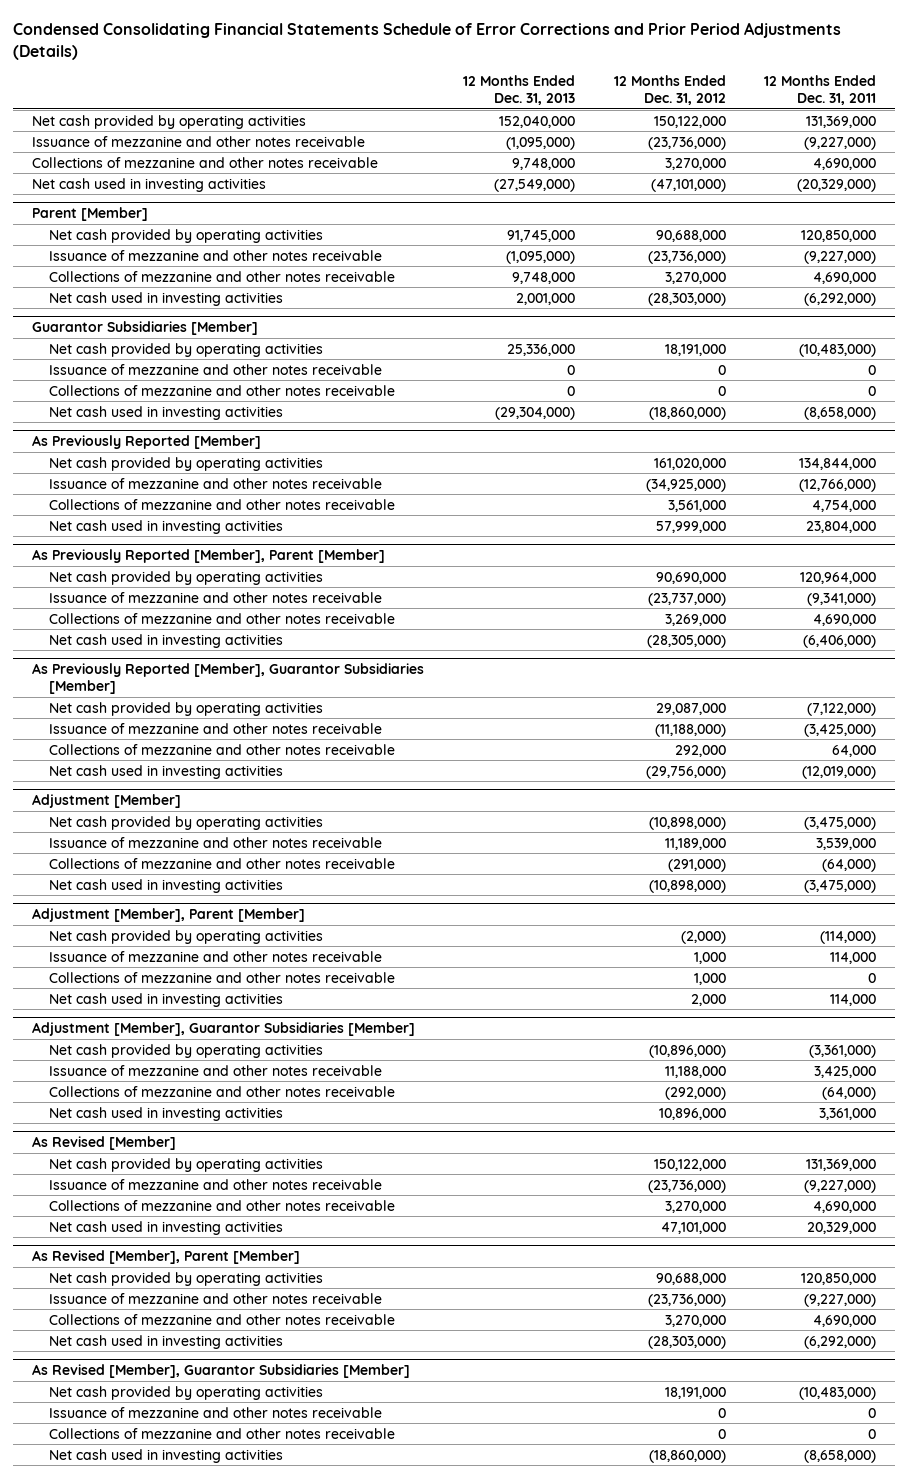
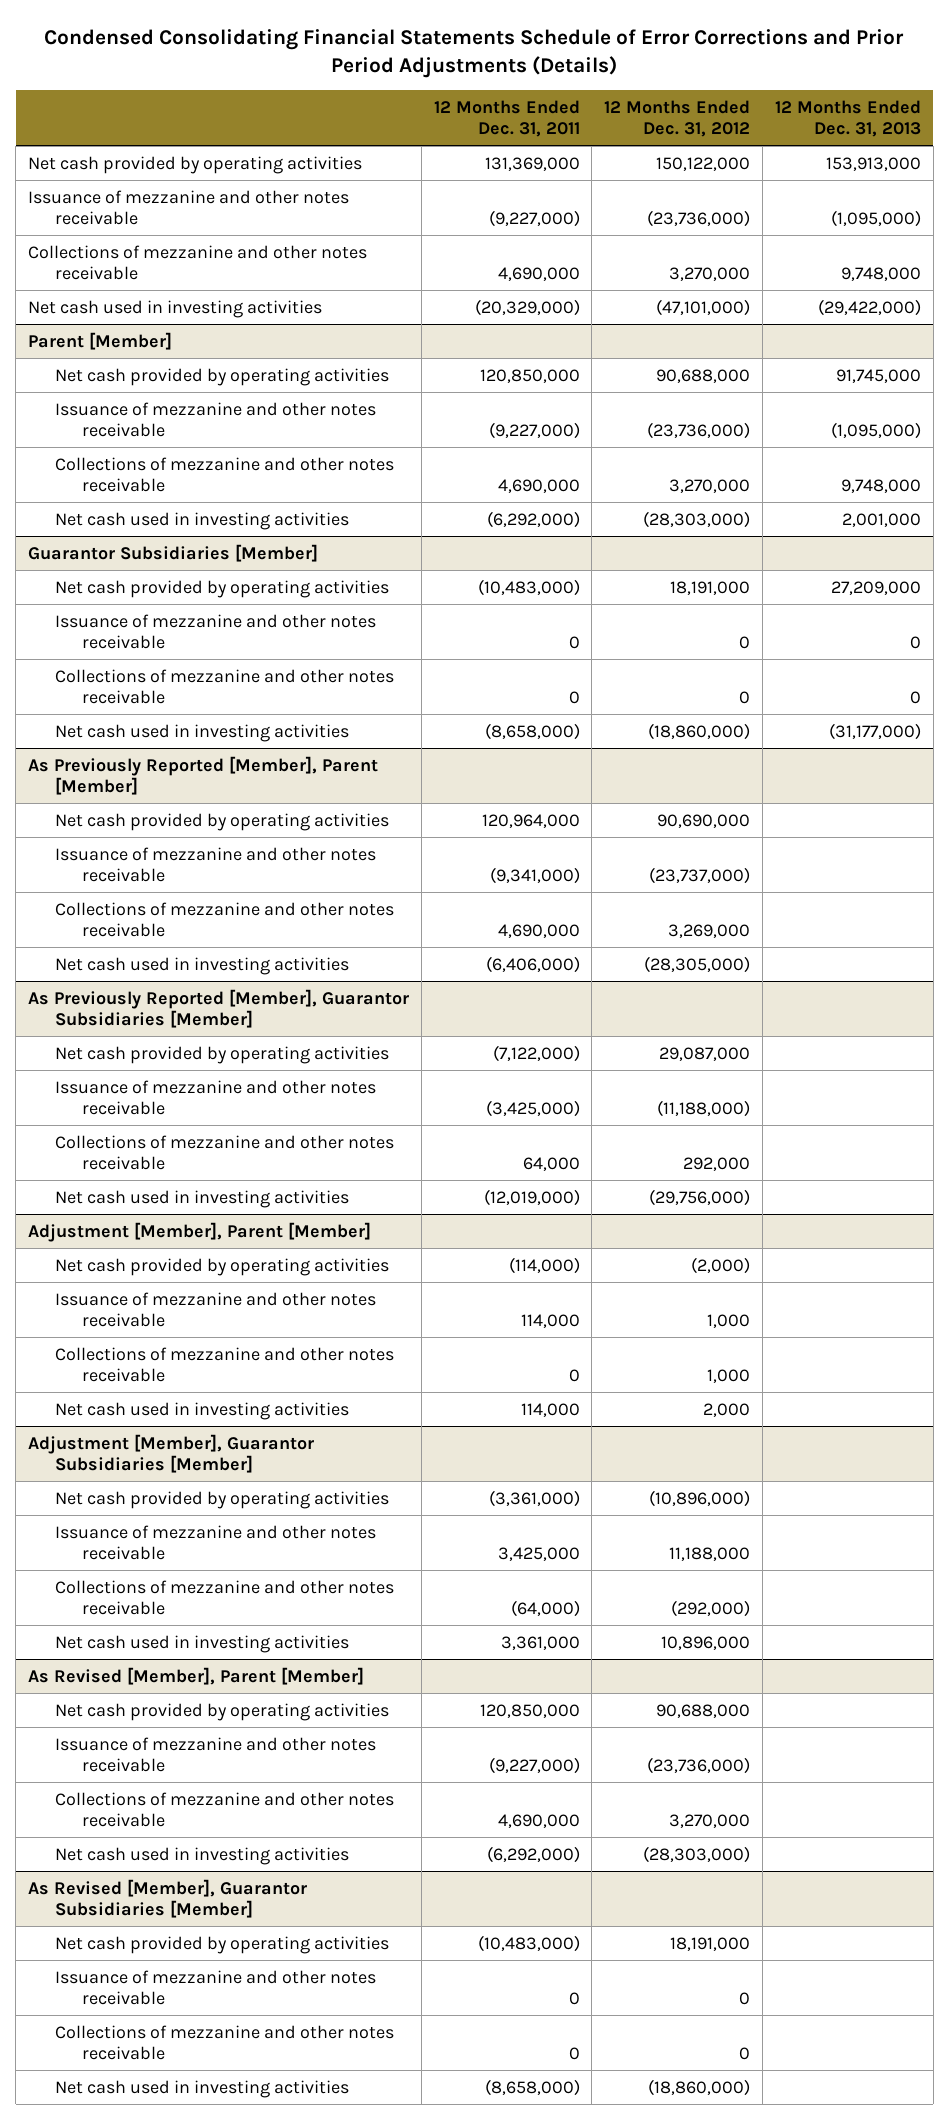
[499,115,576,128] 152,040,000 -> [825,156,921,171] 153,913,000
[494,178,576,192] (27,549,000) -> [817,298,921,316] (29,422,000)
[507,343,576,356] 25,336,000 -> [830,580,921,595] 27,209,000
[32,435,262,450] As Previously Reported [Member] -> none
[49,456,324,471] Net cash provided by operating activities -> none
[49,477,383,489] Issuance of mezzanine and other notes receivable -> none
[49,498,396,510] Collections of mezzanine and other notes receivable -> none
[49,519,284,534] Net cash used in investing activities -> none
[495,406,576,420] (29,304,000) -> [828,722,921,740] (31,177,000)
[32,794,182,809] Adjustment [Member] -> none
[49,815,324,830] Net cash provided by operating activities -> none
[49,836,383,848] Issuance of mezzanine and other notes receivable -> none
[49,857,396,869] Collections of mezzanine and other notes receivable -> none
[49,878,284,893] Net cash used in investing activities -> none
[32,1136,177,1151] As Revised [Member] -> none
[49,1157,324,1172] Net cash provided by operating activities -> none
[49,1178,383,1190] Issuance of mezzanine and other notes receivable -> none
[49,1199,396,1211] Collections of mezzanine and other notes receivable -> none
[49,1220,284,1235] Net cash used in investing activities -> none

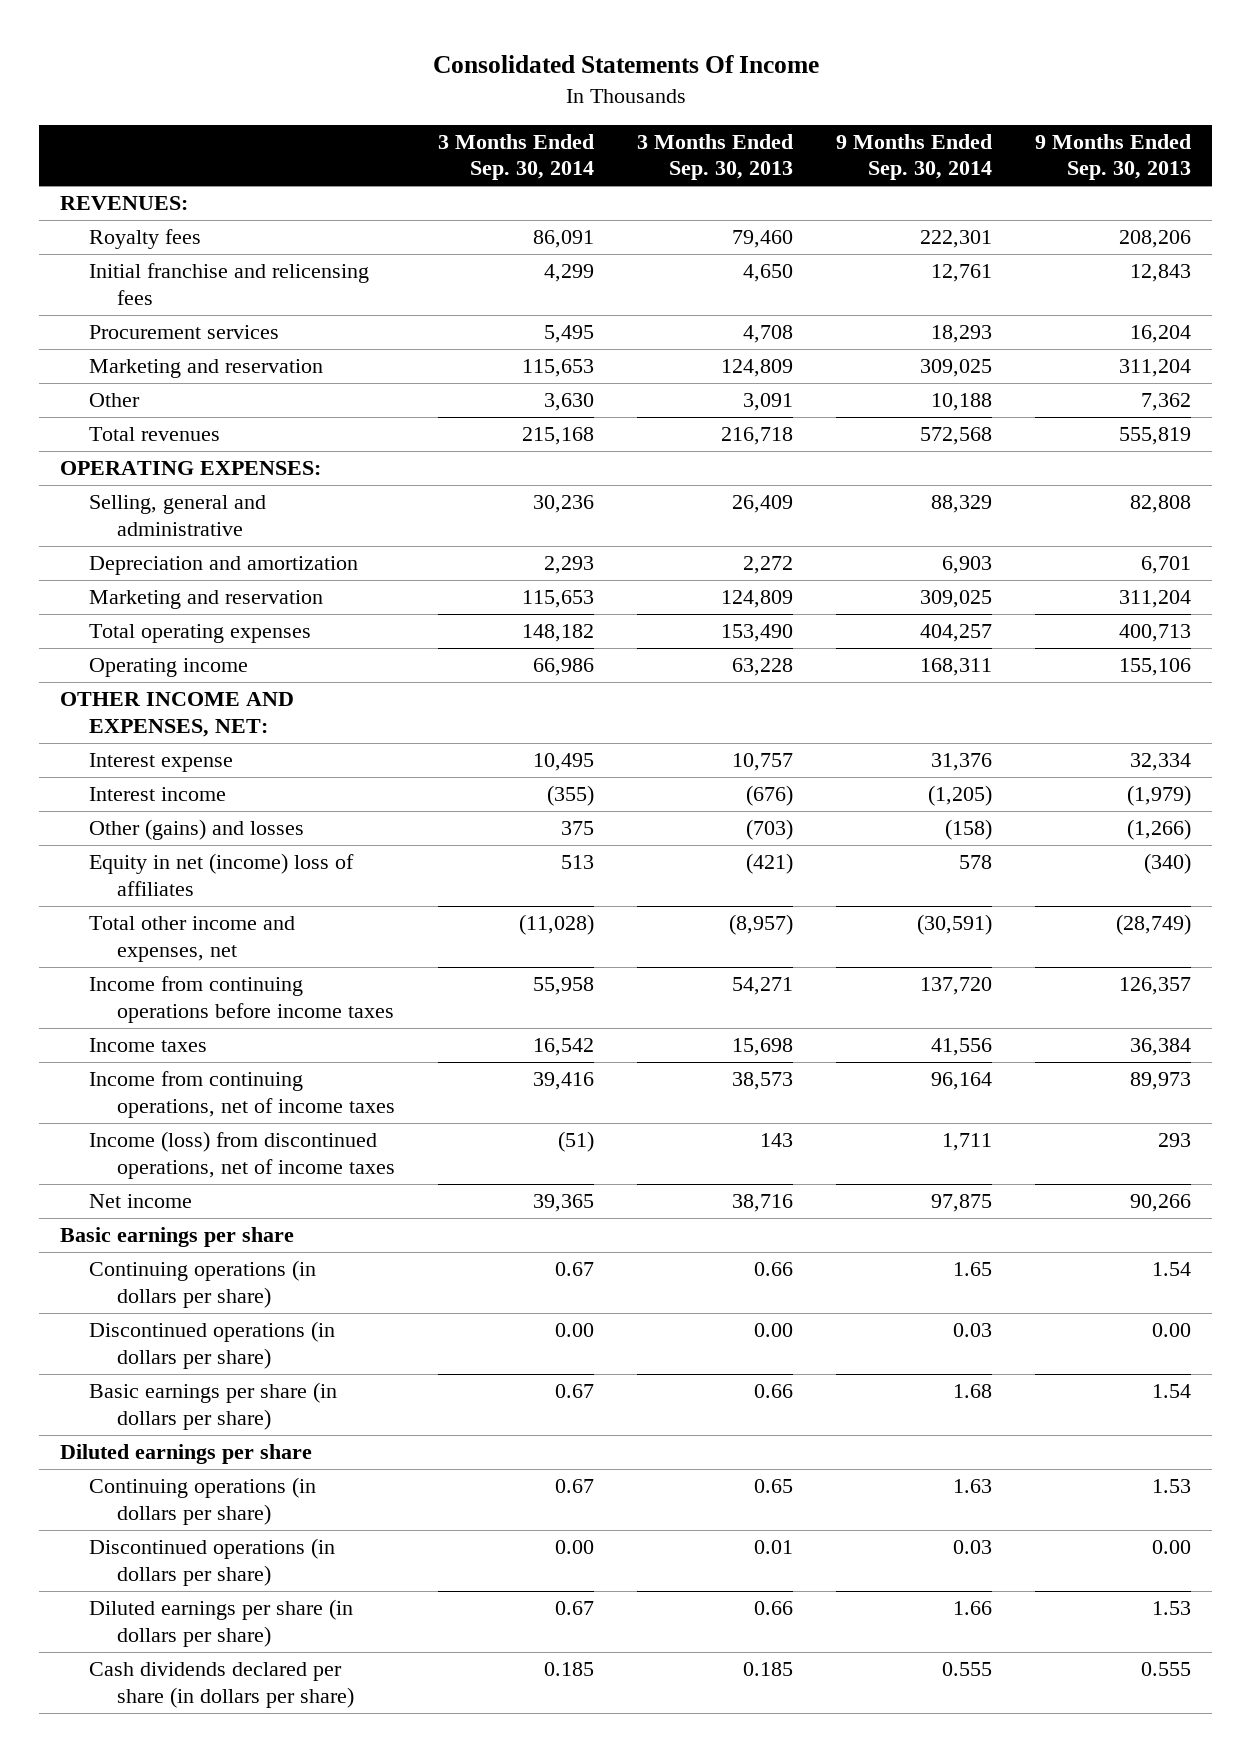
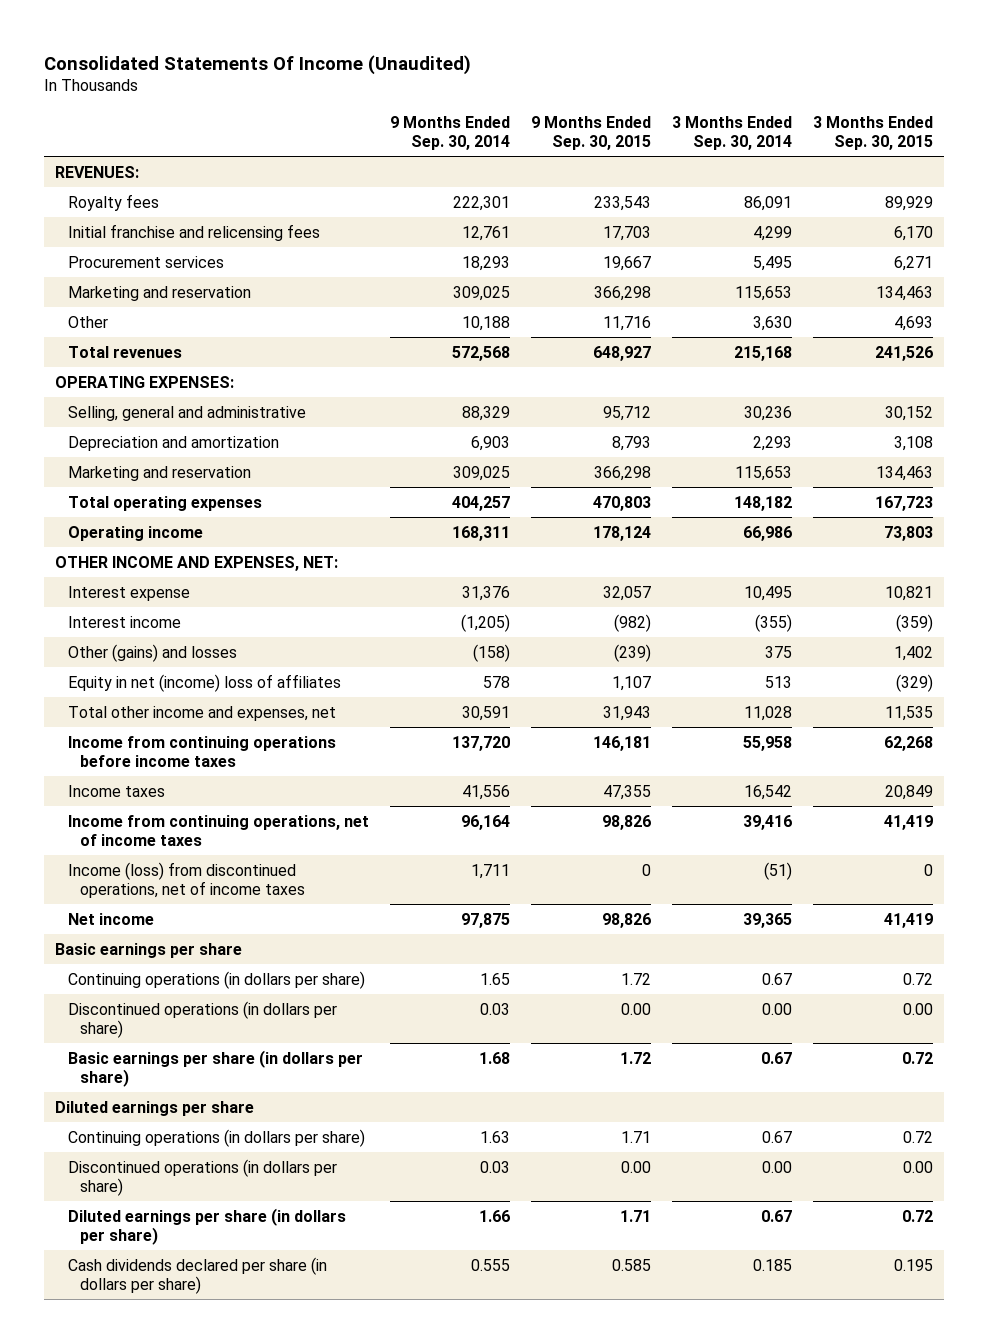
[432,54,819,73] Consolidated Statements Of Income -> [44,54,472,75] Consolidated Statements Of Income (Unaudited)
[637,133,794,181] 3 Months Ended Sep. 30, 2013 -> none
[1034,133,1191,181] 9 Months Ended Sep. 30, 2013 -> none
none -> [530,116,651,151] 9 Months Ended Sep. 30, 2015
none -> [813,116,934,151] 3 Months Ended Sep. 30, 2015
[519,914,595,936] (11,028) -> [743,705,792,721] 11,028
[917,914,993,936] (30,591) -> [461,705,510,721] 30,591

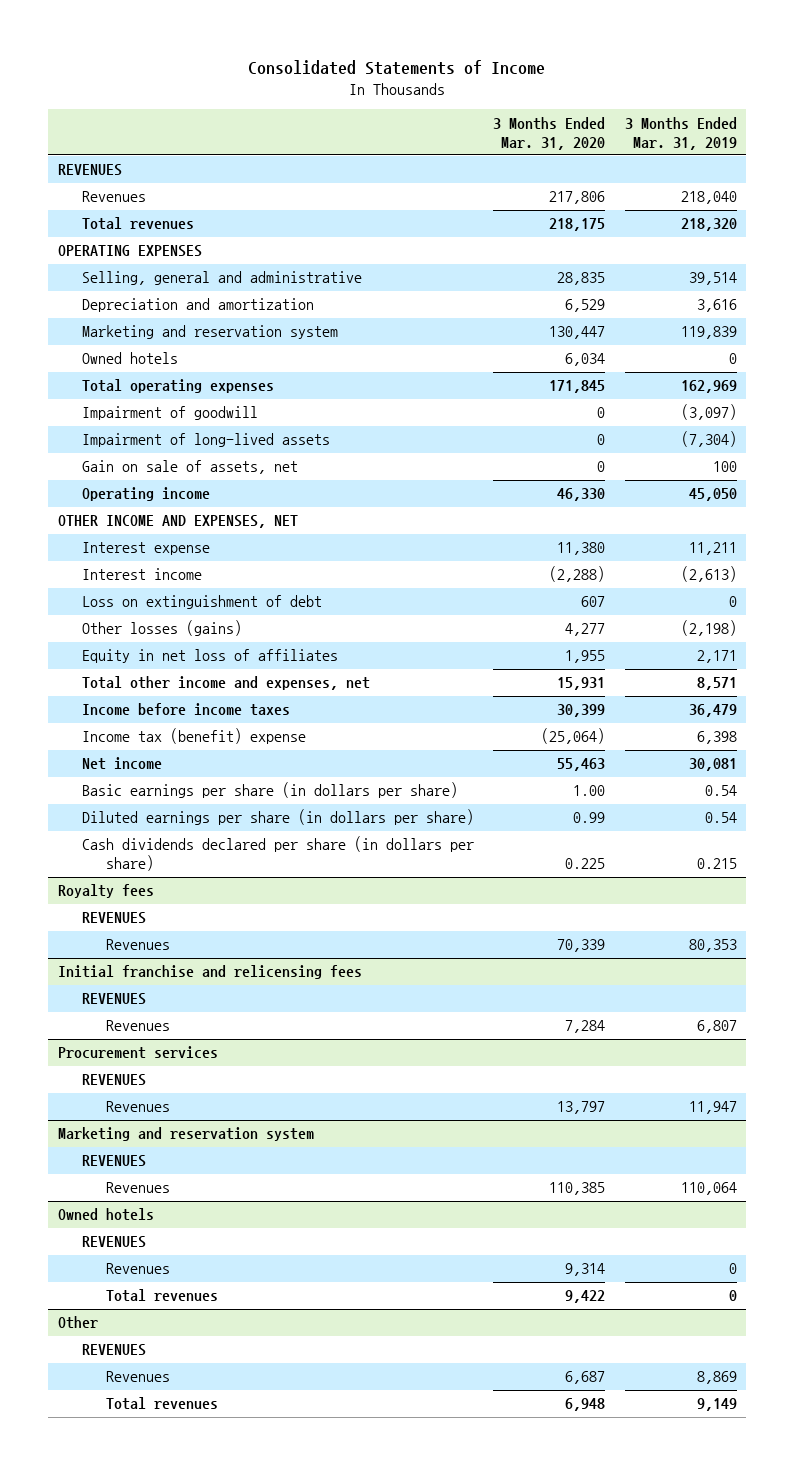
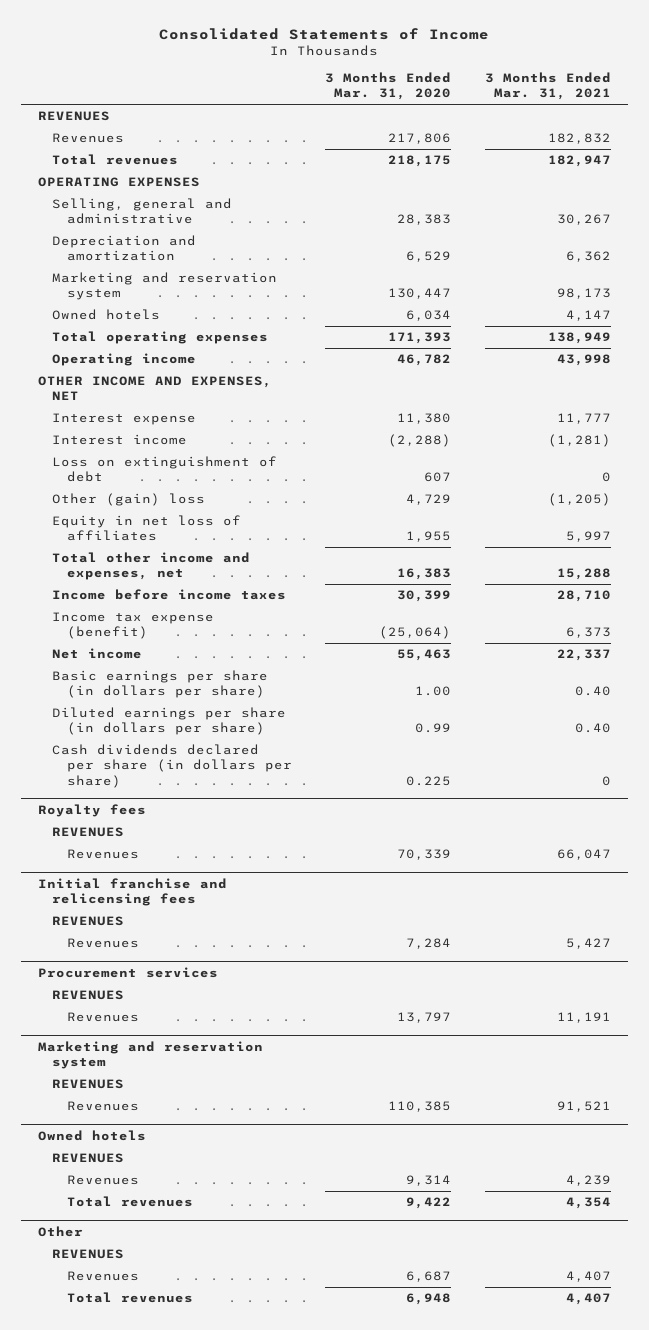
[624,116,737,150] 3 Months Ended Mar. 31, 2019 -> none
none -> [484,72,611,101] 3 Months Ended Mar. 31, 2021
[557,272,606,286] 28,835 -> [397,214,452,226] 28,383
[81,406,258,421] Impairment of goodwill -> none
[81,433,330,448] Impairment of long-lived assets -> none
[81,460,298,475] Gain on sale of assets, net -> none
[549,380,606,394] 171,845 -> [388,332,452,345] 171,393
[557,488,606,502] 46,330 -> [397,354,452,367] 46,782
[81,620,242,637] Other losses (gains) -> [52,493,206,507] Other (gain) loss
[565,623,606,637] 4,277 -> [406,494,452,506] 4,729
[557,677,606,691] 15,931 -> [397,568,452,581] 16,383
[81,728,306,745] Income tax (benefit) expense -> [52,612,215,640] Income tax expense (benefit)

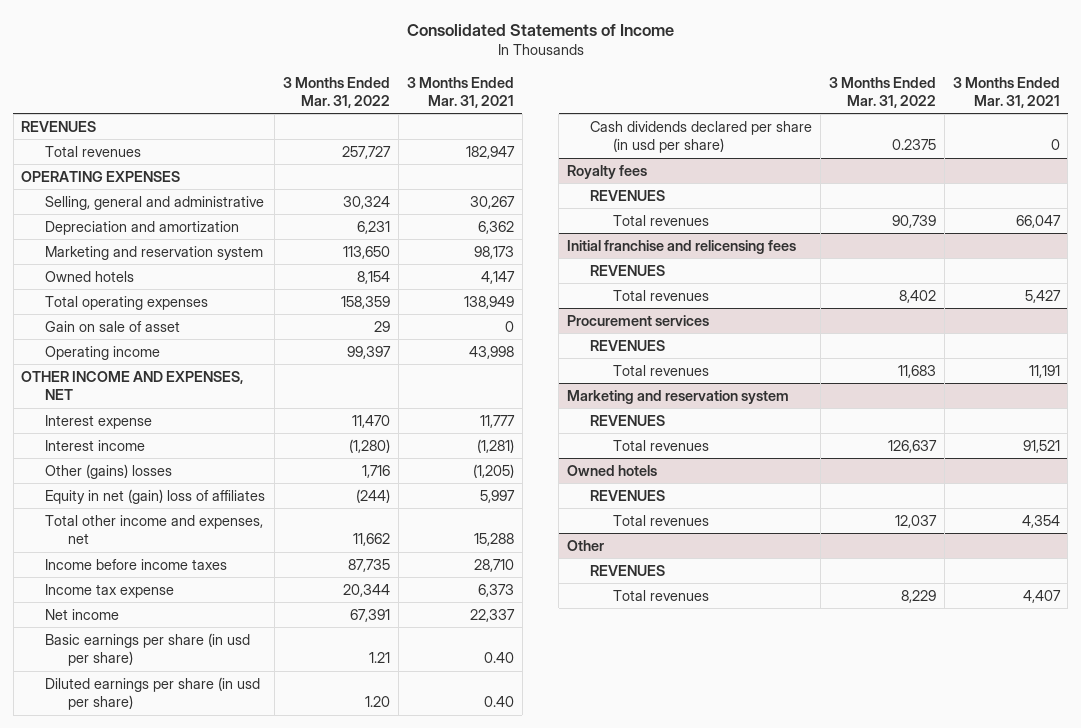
[325,72,452,101] 3 Months Ended Mar. 31, 2020 -> none
none -> [283,76,391,109] 3 Months Ended Mar. 31, 2022
[52,133,125,144] Revenues -> none
none -> [44,320,180,332] Gain on sale of asset
[52,456,278,483] Loss on extinguishment of debt -> none
[52,493,206,507] Other (gain) loss -> [44,463,172,479] Other (gains) losses
[52,515,242,542] Equity in net loss of affiliates -> [44,488,265,504] Equity in net (gain) loss of affiliates
[52,612,215,640] Income tax expense (benefit) -> [44,583,174,598] Income tax expense
[52,670,269,699] Basic earnings per share (in dollars per share) -> [44,632,250,667] Basic earnings per share (in usd per share)
[52,707,287,736] Diluted earnings per share (in dollars per share) -> [44,676,260,711] Diluted earnings per share (in usd per share)
[52,744,293,788] Cash dividends declared per share (in dollars per share) -> [590,120,813,154] Cash dividends declared per share (in usd per share)
[67,849,140,860] Revenues -> [613,214,710,226] Total revenues
[67,938,140,949] Revenues -> [613,289,710,301] Total revenues
[67,1012,140,1023] Revenues -> [613,364,710,376] Total revenues
[67,1101,140,1112] Revenues -> [613,439,710,451] Total revenues
[67,1175,140,1186] Revenues -> none
[67,1271,140,1282] Revenues -> none

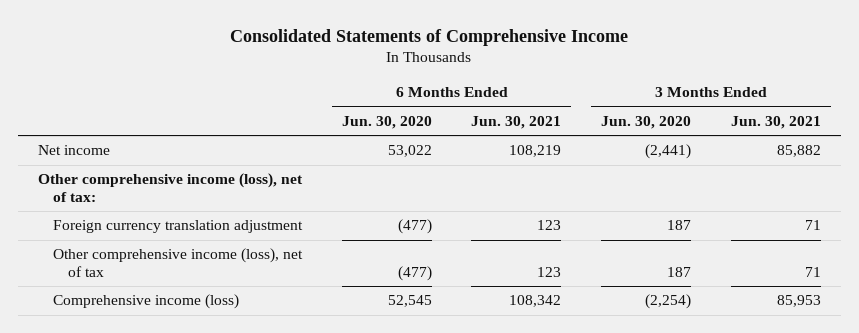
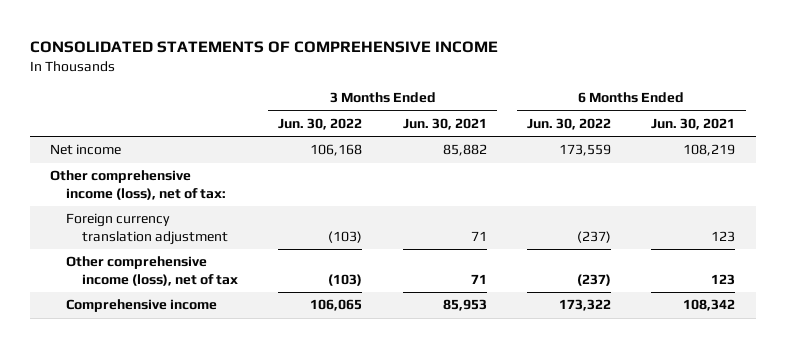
[230,28,629,46] Consolidated Statements of Comprehensive Income -> [30,41,499,54] CONSOLIDATED STATEMENTS OF COMPREHENSIVE INCOME
[341,115,432,129] Jun. 30, 2020 -> none
[601,115,692,129] Jun. 30, 2020 -> none
none -> [278,118,363,131] Jun. 30, 2022
none -> [527,118,612,131] Jun. 30, 2022
[52,294,239,310] Comprehensive income (loss) -> [66,299,218,313] Comprehensive income

